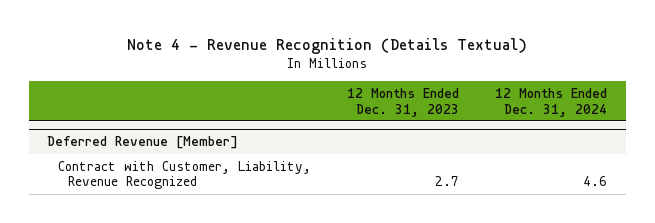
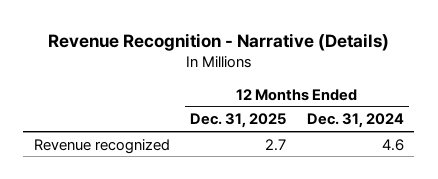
[127,37,528,54] Note 4 - Revenue Recognition (Details Textual) -> [47,32,389,51] Revenue Recognition - Narrative (Details)
[347,87,460,117] 12 Months Ended Dec. 31, 2023 -> none
none -> [190,113,287,129] Dec. 31, 2025
[47,136,239,150] Deferred Revenue [Member] -> none
[57,160,311,190] Contract with Customer, Liability, Revenue Recognized -> [33,138,170,154] Revenue recognized

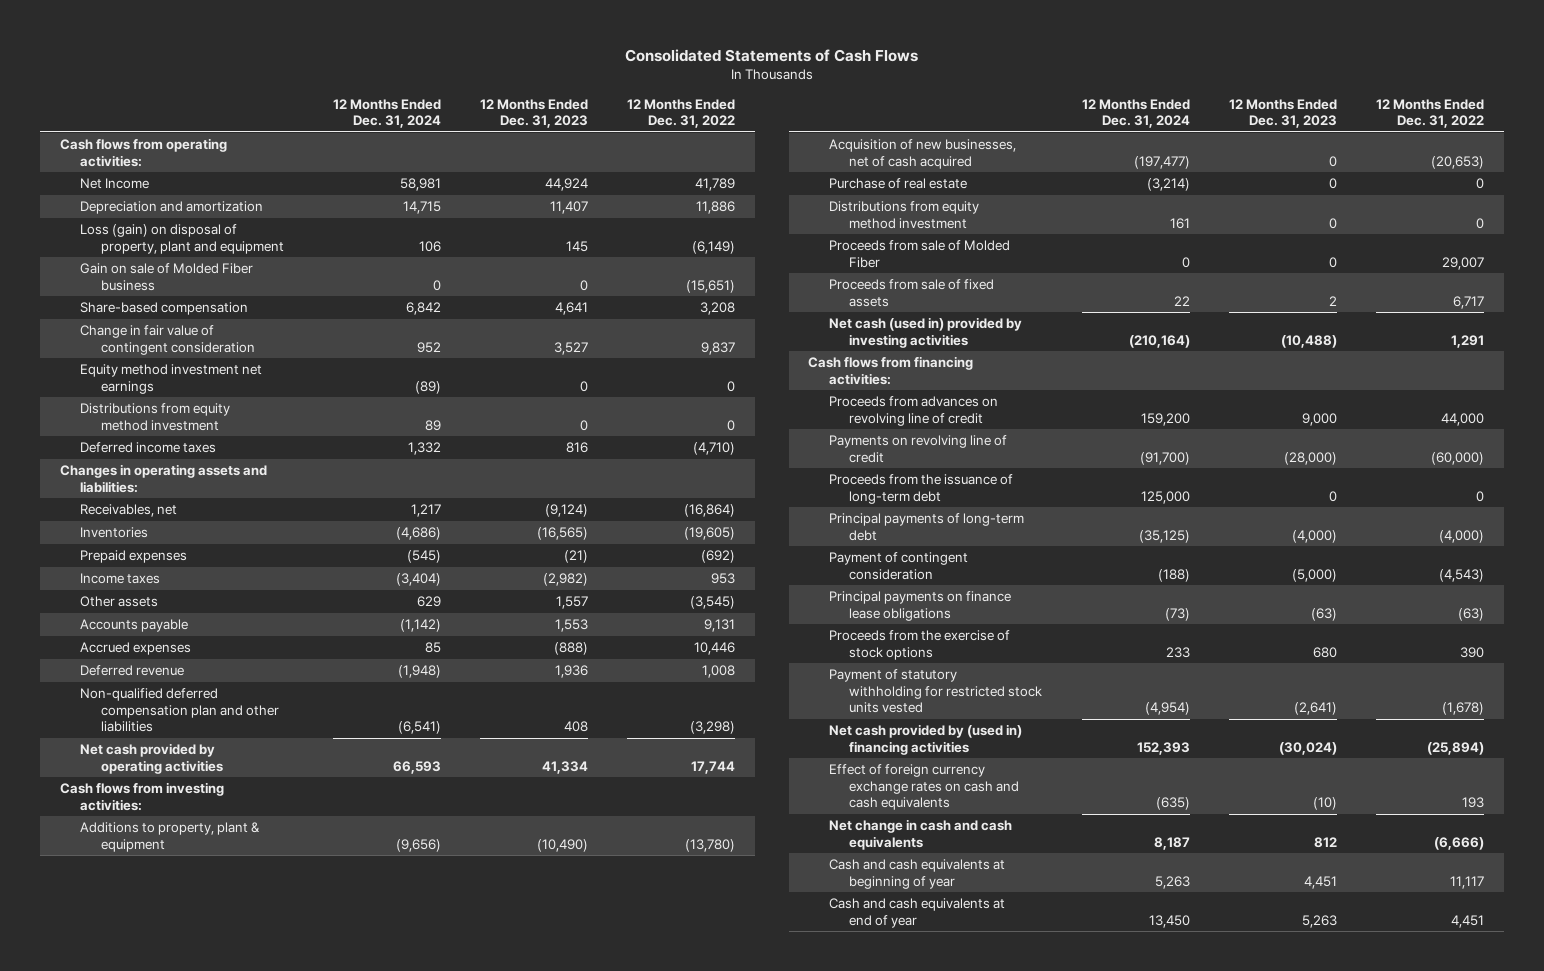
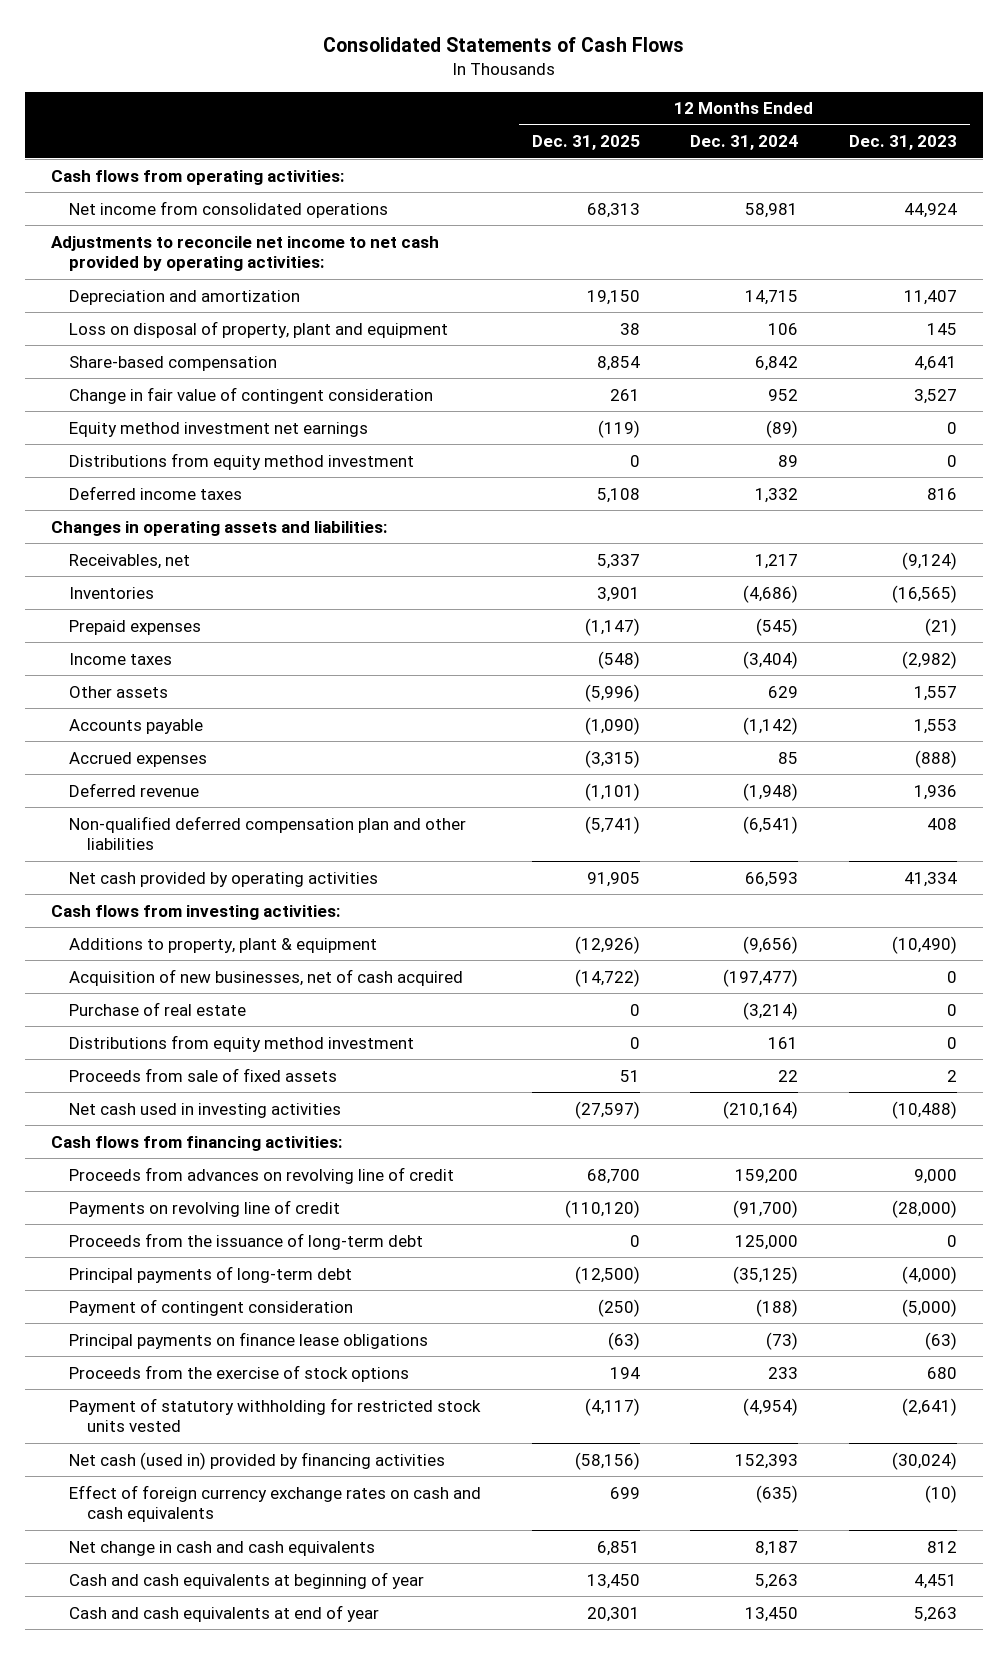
[627,98,736,129] 12 Months Ended Dec. 31, 2022 -> none
none -> [531,135,640,151] Dec. 31, 2025
[80,178,150,190] Net Income -> [68,200,388,218] Net income from consolidated operations
none -> [50,235,439,272] Adjustments to reconcile net income to net cash provided by operating activities:
[80,263,254,291] Gain on sale of Molded Fiber business -> none
[80,224,284,254] Loss (gain) on disposal of property, plant and equipment -> [68,320,448,338] Loss on disposal of property, plant and equipment
[828,240,1010,268] Proceeds from sale of Molded Fiber -> none
[828,317,1022,348] Net cash (used in) provided by investing activities -> [68,1102,341,1118] Net cash used in investing activities
[828,724,1022,755] Net cash provided by (used in) financing activities -> [68,1451,445,1470] Net cash (used in) provided by financing activities

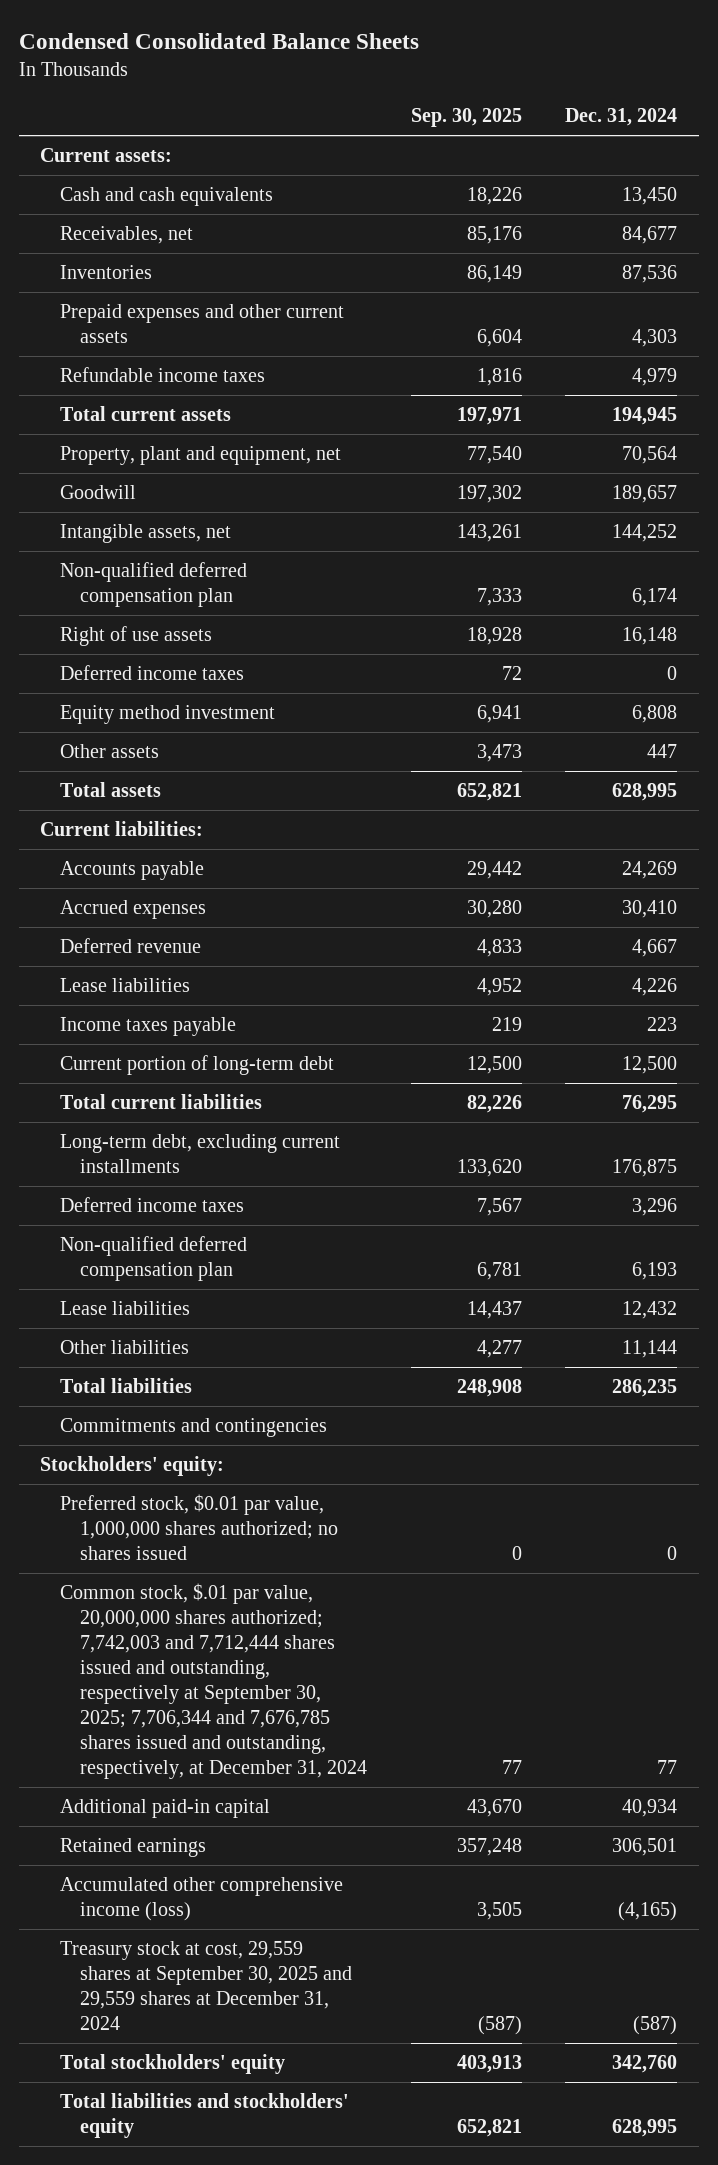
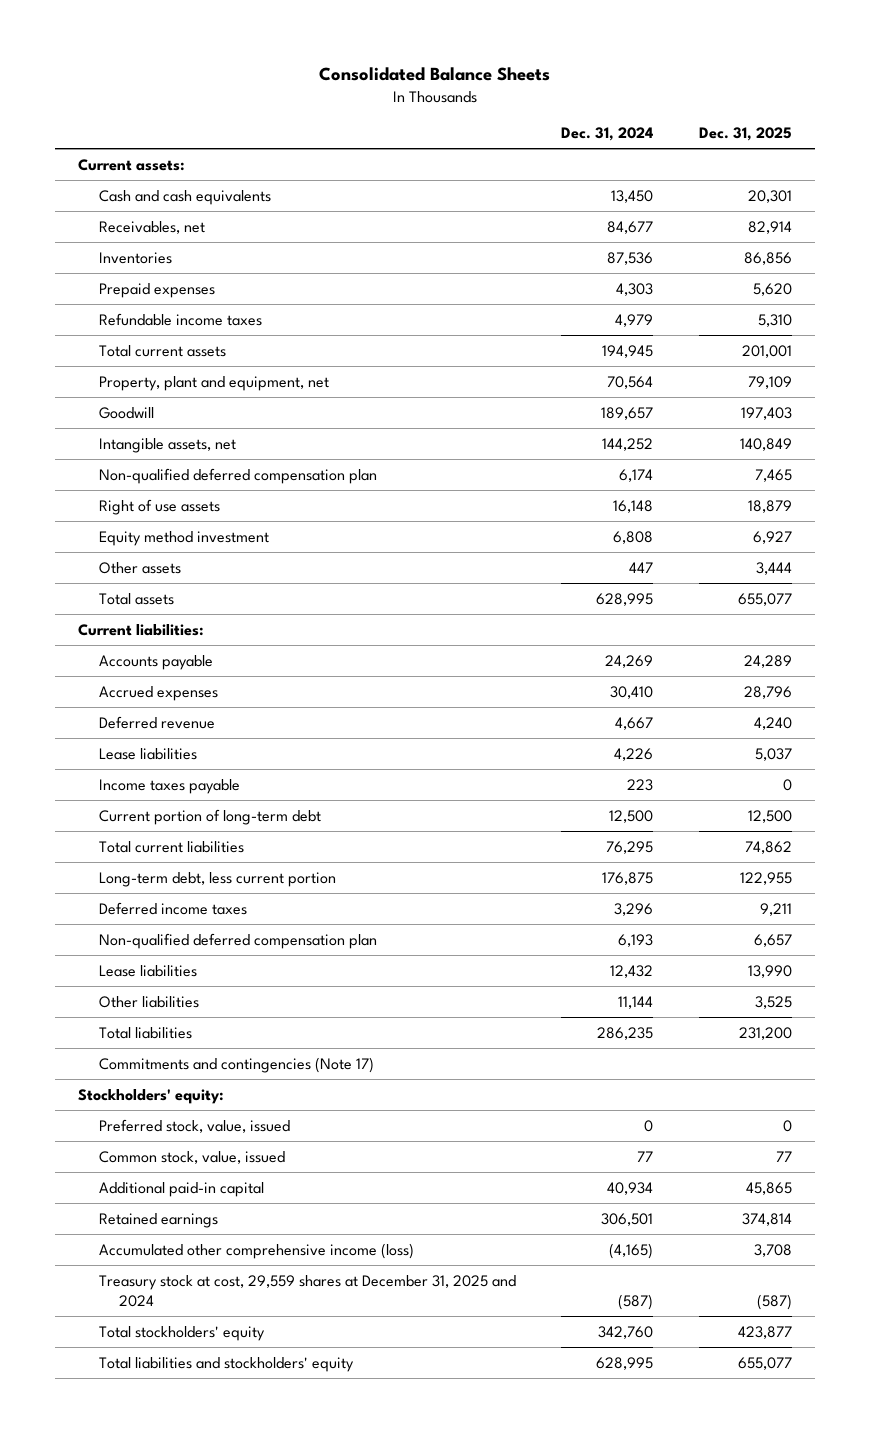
[18,33,419,50] Condensed Consolidated Balance Sheets -> [318,66,550,81] Consolidated Balance Sheets
[410,108,522,128] Sep. 30, 2025 -> none
none -> [698,127,792,142] Dec. 31, 2025
[60,304,345,344] Prepaid expenses and other current assets -> [98,282,215,298] Prepaid expenses
[60,665,245,681] Deferred income taxes -> none
[60,1134,341,1174] Long-term debt, excluding current installments -> [98,871,336,887] Long-term debt, less current portion
[60,1418,328,1438] Commitments and contingencies -> [98,1056,374,1073] Commitments and contingencies (Note 17)
[60,1494,338,1561] Preferred stock, $0.01 par value, 1,000,000 shares authorized; no shares issued -> [98,1118,290,1133] Preferred stock, value, issued
[60,1583,367,1779] Common stock, $.01 par value, 20,000,000 shares authorized; 7,742,003 and 7,712,444 shares issued and outstanding, respectively at September 30, 2025; 7,706,344 and 7,676,785 shares issued and outstanding, respectively, at December 31, 2024 -> [98,1150,285,1164] Common stock, value, issued
[60,1941,352,2031] Treasury stock at cost, 29,559 shares at September 30, 2025 and 29,559 shares at December 31, 2024 -> [98,1274,516,1308] Treasury stock at cost, 29,559 shares at December 31, 2025 and 2024

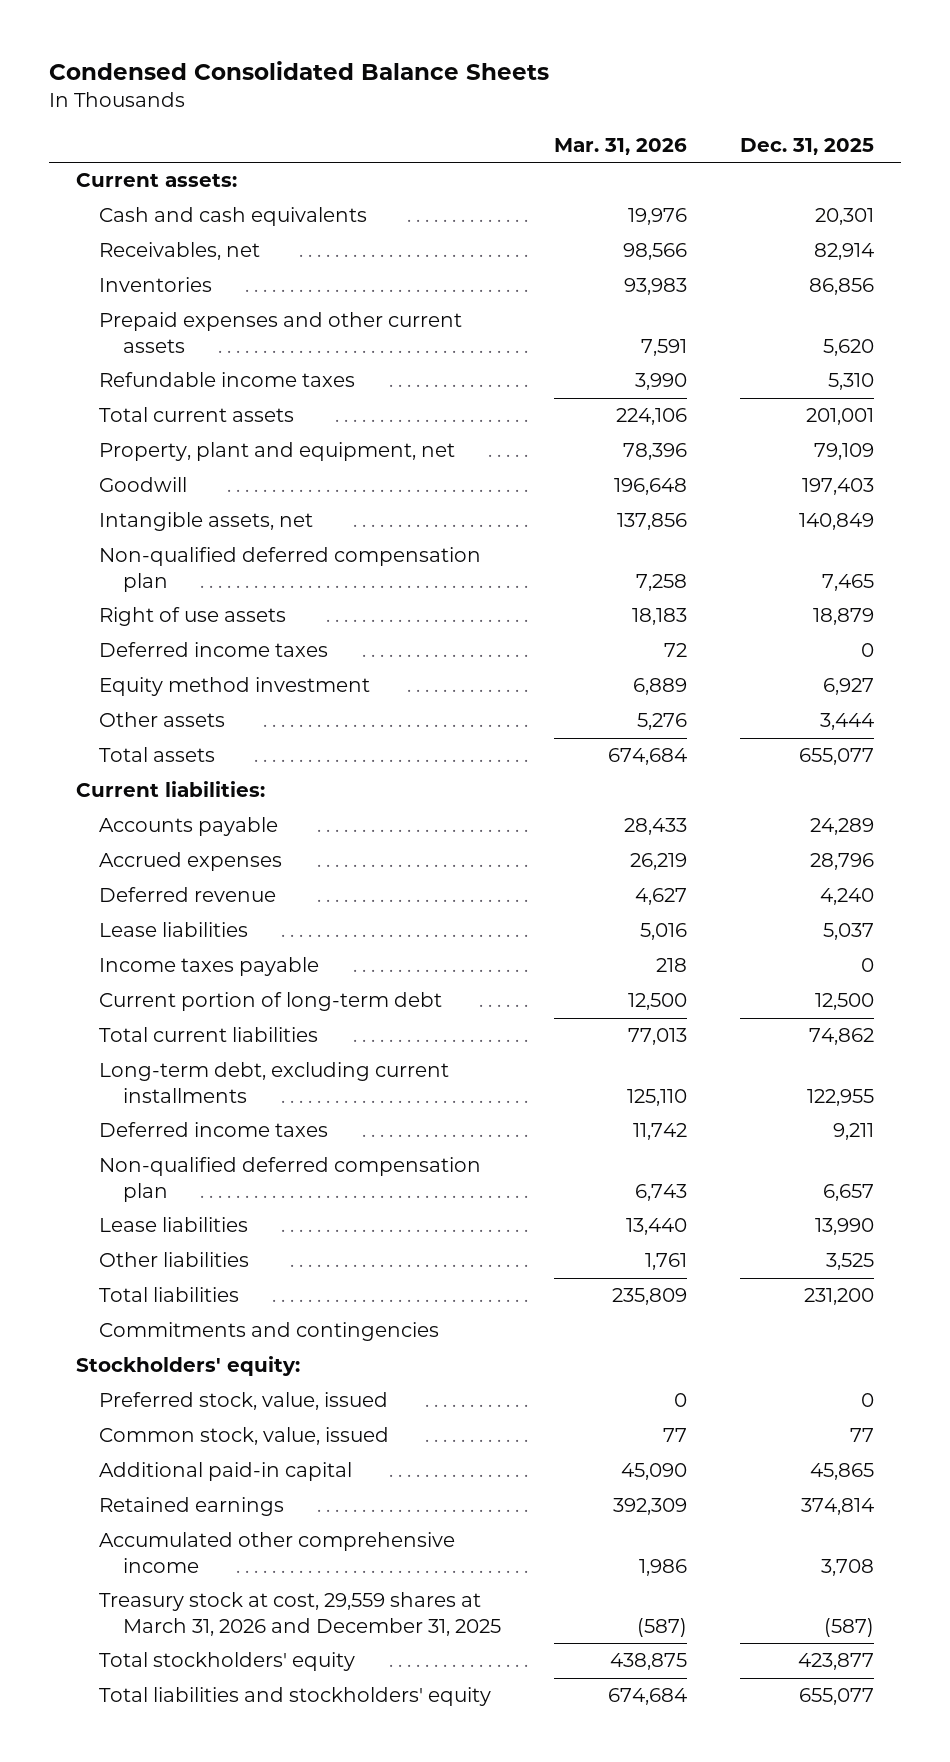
[318,66,550,81] Consolidated Balance Sheets -> [49,61,550,81] Condensed Consolidated Balance Sheets
[561,127,654,142] Dec. 31, 2024 -> none
none -> [554,138,688,156] Mar. 31, 2026
[98,282,215,298] Prepaid expenses -> [99,312,463,353] Prepaid expenses and other current assets
none -> [99,642,329,658] Deferred income taxes
[98,871,336,887] Long-term debt, less current portion -> [99,1062,450,1103] Long-term debt, excluding current installments
[98,1056,374,1073] Commitments and contingencies (Note 17) -> [99,1322,440,1342] Commitments and contingencies
[98,1242,414,1259] Accumulated other comprehensive income (loss) -> [99,1532,456,1573] Accumulated other comprehensive income
[98,1274,516,1308] Treasury stock at cost, 29,559 shares at December 31, 2025 and 2024 -> [99,1592,502,1636] Treasury stock at cost, 29,559 shares at March 31, 2026 and December 31, 2025

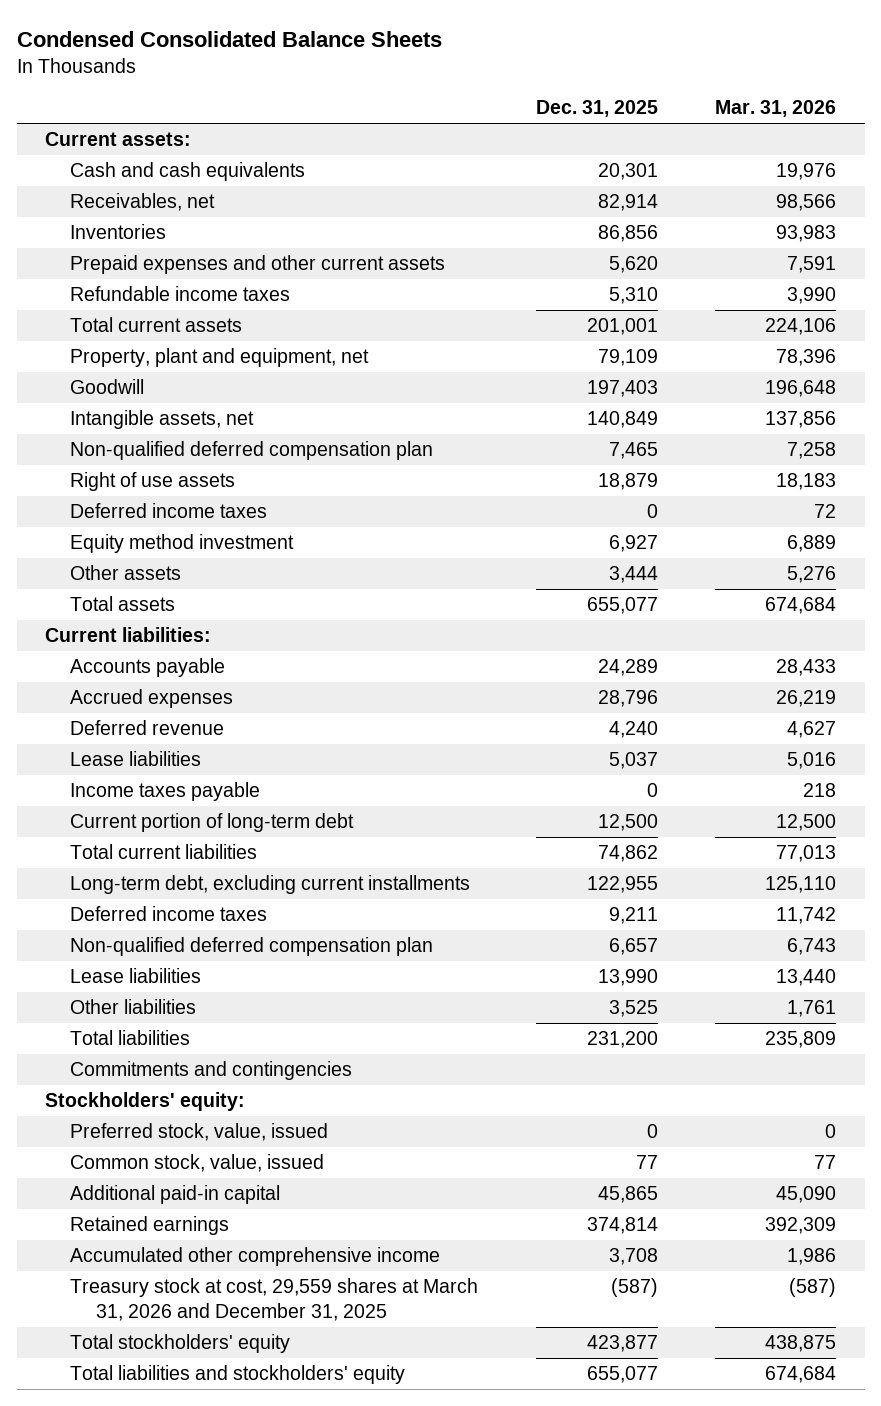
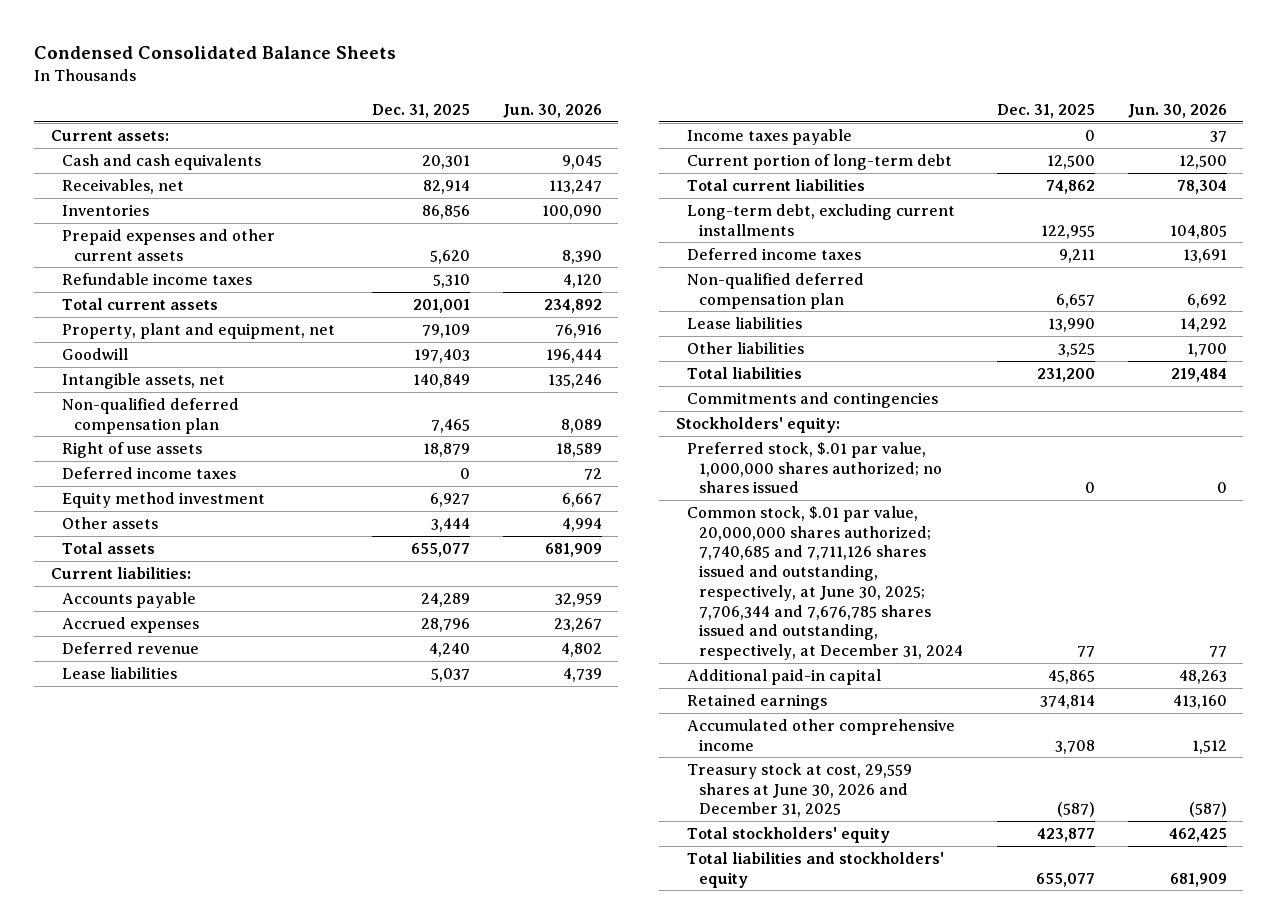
[714,100,836,118] Mar. 31, 2026 -> none
none -> [502,104,602,119] Jun. 30, 2026
[70,1123,329,1142] Preferred stock, value, issued -> [687,441,943,494] Preferred stock, $.01 par value, 1,000,000 shares authorized; no shares issued
[70,1154,325,1173] Common stock, value, issued -> [687,505,964,661] Common stock, $.01 par value, 20,000,000 shares authorized; 7,740,685 and 7,711,126 shares issued and outstanding, respectively, at June 30, 2025; 7,706,344 and 7,676,785 shares issued and outstanding, respectively, at December 31, 2024
[70,1278,479,1322] Treasury stock at cost, 29,559 shares at March 31, 2026 and December 31, 2025 -> [687,762,913,818] Treasury stock at cost, 29,559 shares at June 30, 2026 and December 31, 2025

